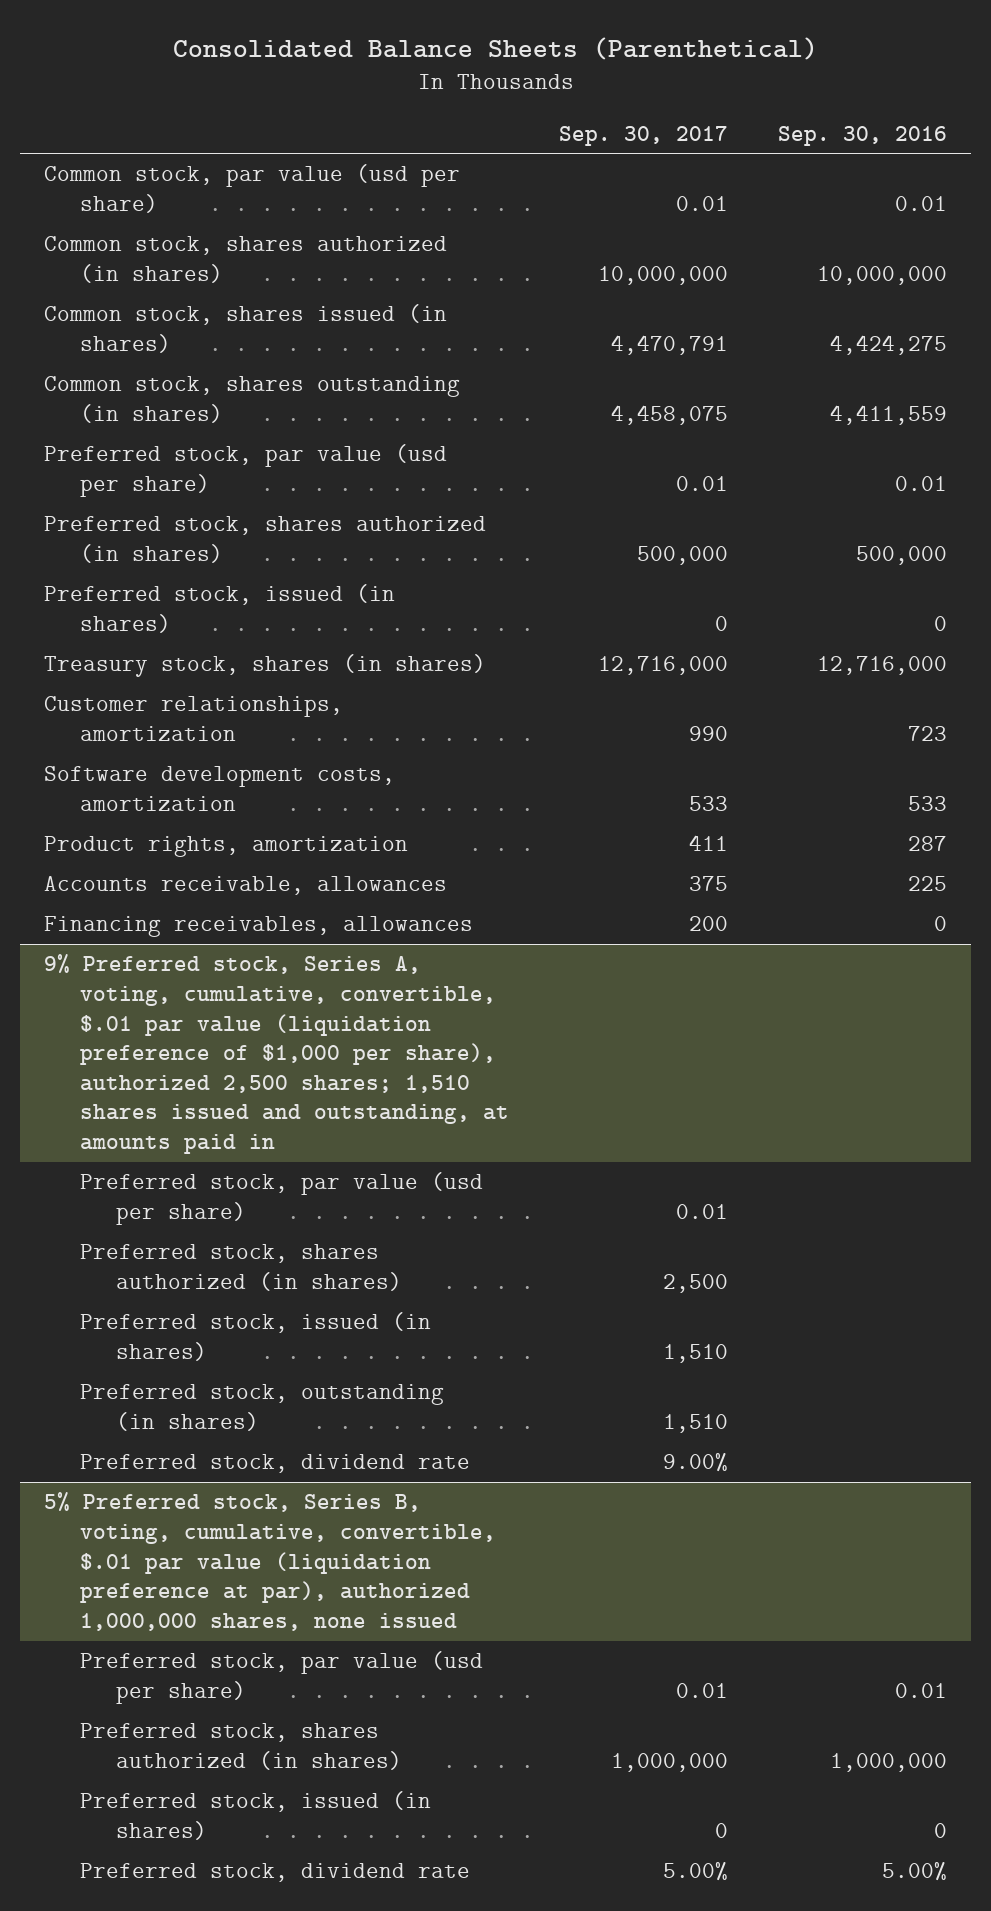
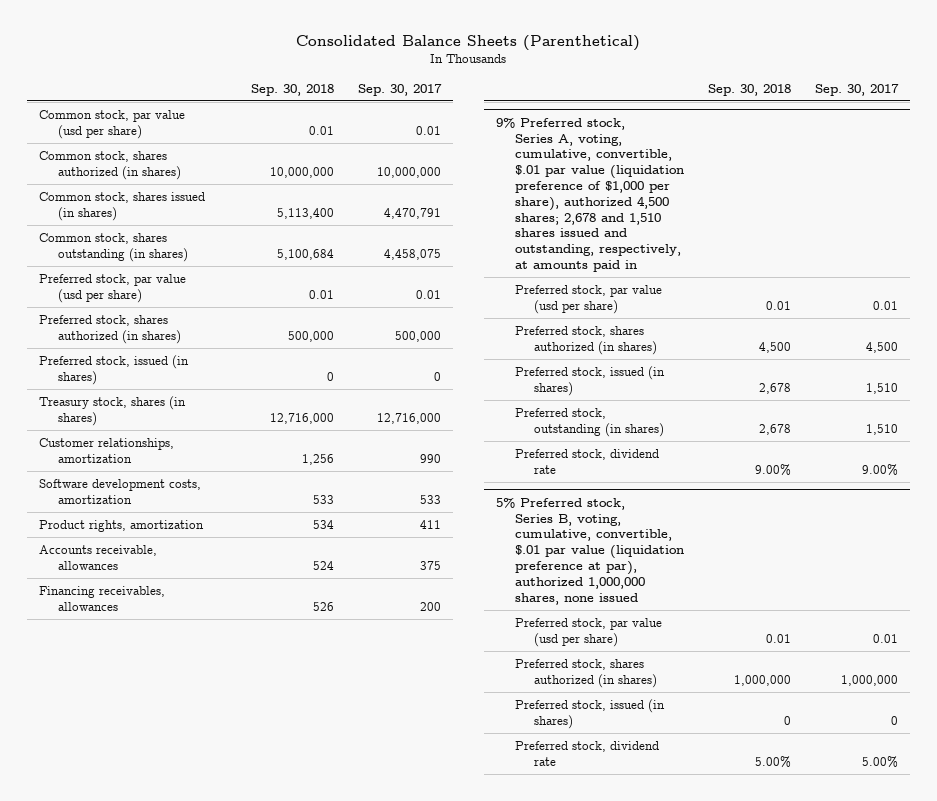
[777,125,947,146] Sep. 30, 2016 -> none
none -> [250,83,334,96] Sep. 30, 2018
[44,954,510,1154] 9% Preferred stock, Series A, voting, cumulative, convertible, $.01 par value (liquidation preference of $1,000 per share), authorized 2,500 shares; 1,510 shares issued and outstanding, at amounts paid in -> [495,117,685,273] 9% Preferred stock, Series A, voting, cumulative, convertible, $.01 par value (liquidation preference of $1,000 per share), authorized 4,500 shares; 2,678 and 1,510 shares issued and outstanding, respectively, at amounts paid in
[662,1274,728,1294] 2,500 -> [865,341,898,353] 4,500

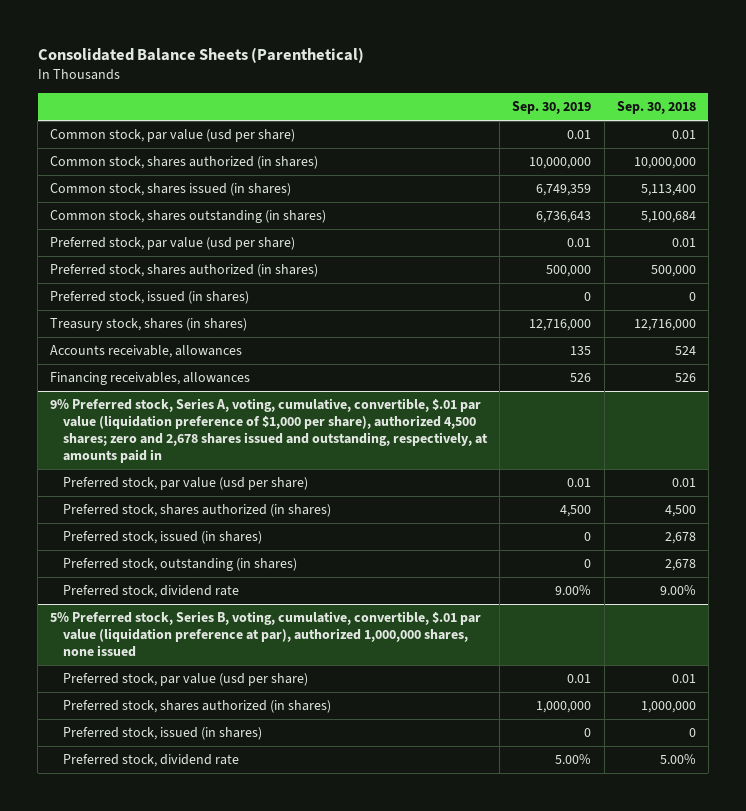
[357,83,442,96] Sep. 30, 2017 -> none
none -> [512,101,592,115] Sep. 30, 2019
[38,437,174,463] Customer relationships, amortization -> none
[38,478,201,504] Software development costs, amortization -> none
[38,519,204,532] Product rights, amortization -> none
[495,117,685,273] 9% Preferred stock, Series A, voting, cumulative, convertible, $.01 par value (liquidation preference of $1,000 per share), authorized 4,500 shares; 2,678 and 1,510 shares issued and outstanding, respectively, at amounts paid in -> [50,398,488,464] 9% Preferred stock, Series A, voting, cumulative, convertible, $.01 par value (liquidation preference of $1,000 per share), authorized 4,500 shares; zero and 2,678 shares issued and outstanding, respectively, at amounts paid in

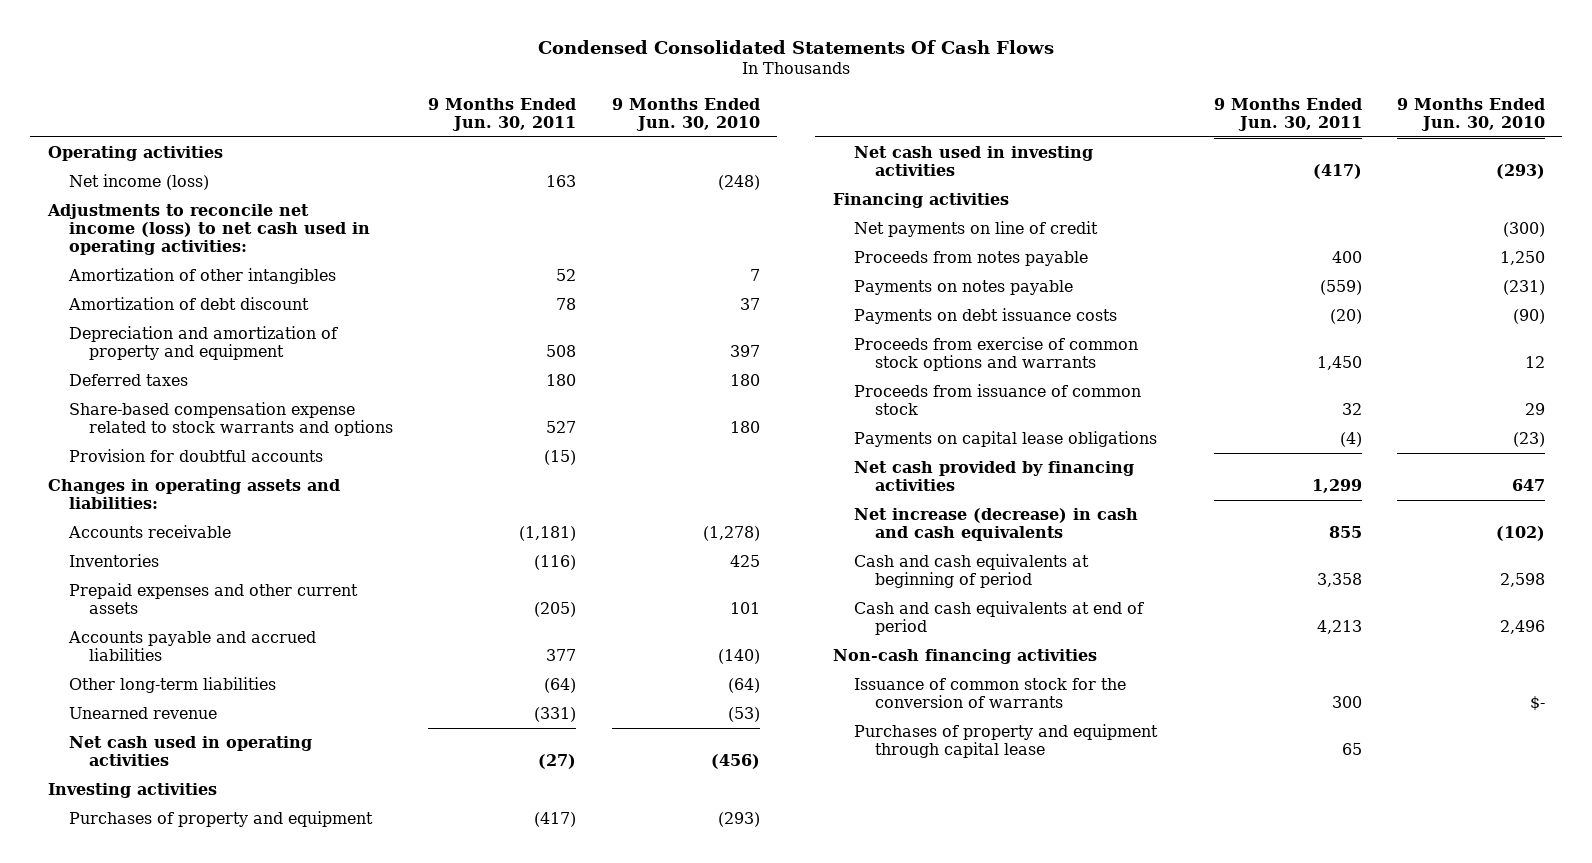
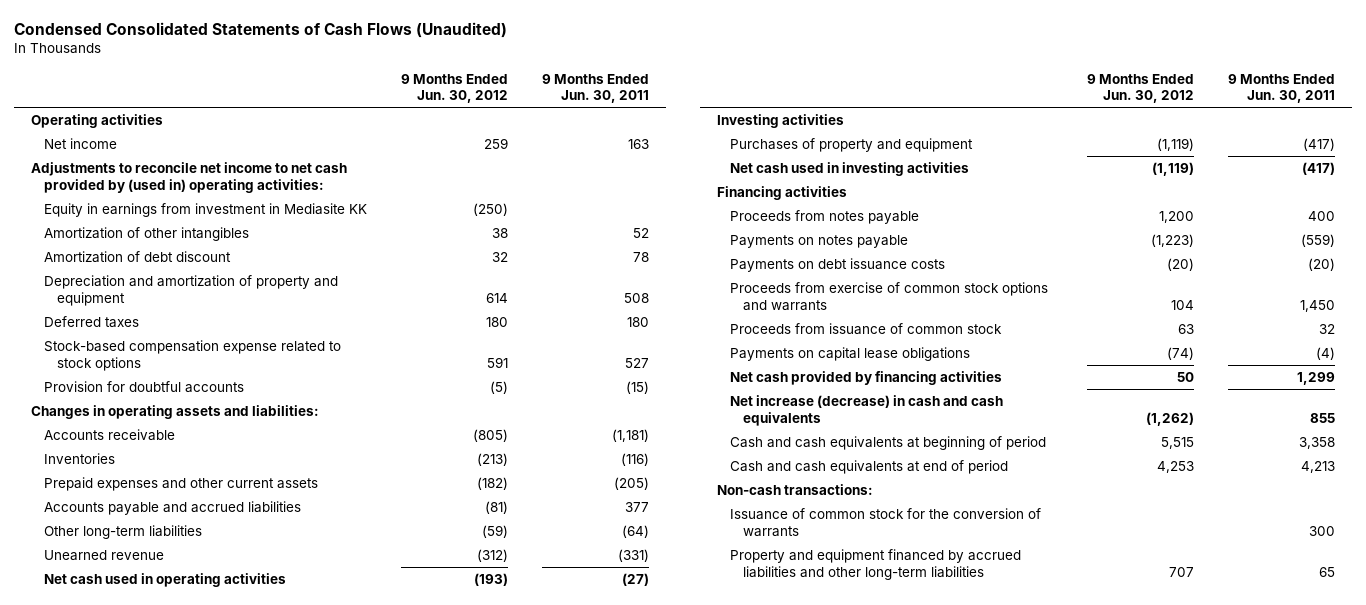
[538,39,1055,54] Condensed Consolidated Statements Of Cash Flows -> [14,22,508,39] Condensed Consolidated Statements of Cash Flows (Unaudited)
[611,97,760,131] 9 Months Ended Jun. 30, 2010 -> none
none -> [401,73,509,104] 9 Months Ended Jun. 30, 2012
[68,174,209,191] Net income (loss) -> [44,137,118,149] Net income
[46,204,370,256] Adjustments to reconcile net income (loss) to net cash used in operating activities: -> [31,161,348,193] Adjustments to reconcile net income to net cash provided by (used in) operating activities:
none -> [44,202,368,217] Equity in earnings from investment in Mediasite KK
[68,402,394,437] Share-based compensation expense related to stock warrants and options -> [44,339,342,371] Stock-based compensation expense related to stock options
[853,221,1098,238] Net payments on line of credit -> none
[832,649,1097,665] Non-cash financing activities -> none
none -> [716,483,873,495] Non-cash transactions:
[853,724,1158,759] Purchases of property and equipment through capital lease -> none
none -> [729,548,1021,580] Property and equipment financed by accrued liabilities and other long-term liabilities

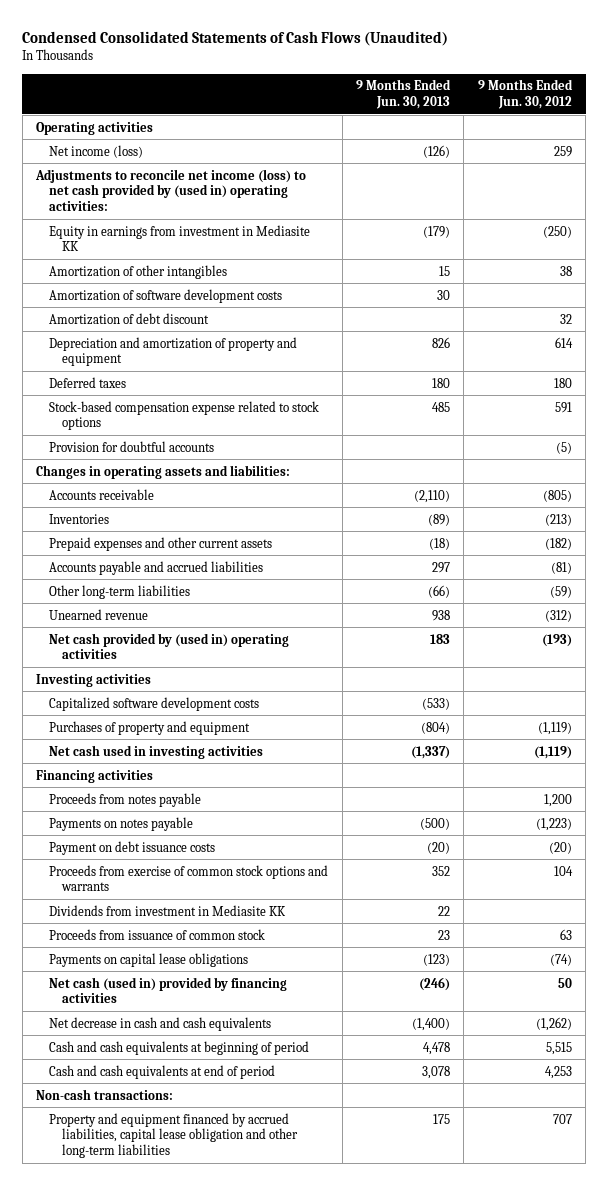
[542,73,650,104] 9 Months Ended Jun. 30, 2011 -> none
none -> [356,79,452,109] 9 Months Ended Jun. 30, 2013
[44,137,118,149] Net income -> [49,144,144,158] Net income (loss)
[31,161,348,193] Adjustments to reconcile net income to net cash provided by (used in) operating activities: -> [35,168,307,211] Adjustments to reconcile net income (loss) to net cash provided by (used in) operating activities:
none -> [49,288,283,303] Amortization of software development costs
[44,572,287,587] Net cash used in operating activities -> [49,632,290,660] Net cash provided by (used in) operating activities
none -> [49,696,260,711] Capitalized software development costs
[729,257,945,272] Payments on debt issuance costs -> [49,840,216,855] Payment on debt issuance costs
none -> [49,904,287,916] Dividends from investment in Mediasite KK
[729,370,1002,385] Net cash provided by financing activities -> [49,976,288,1004] Net cash (used in) provided by financing activities
[729,394,1003,426] Net increase (decrease) in cash and cash equivalents -> [49,1016,272,1031] Net decrease in cash and cash equivalents
[729,507,1041,537] Issuance of common stock for the conversion of warrants -> none
[729,548,1021,580] Property and equipment financed by accrued liabilities and other long-term liabilities -> [49,1112,299,1158] Property and equipment financed by accrued liabilities, capital lease obligation and other long-term liabilities

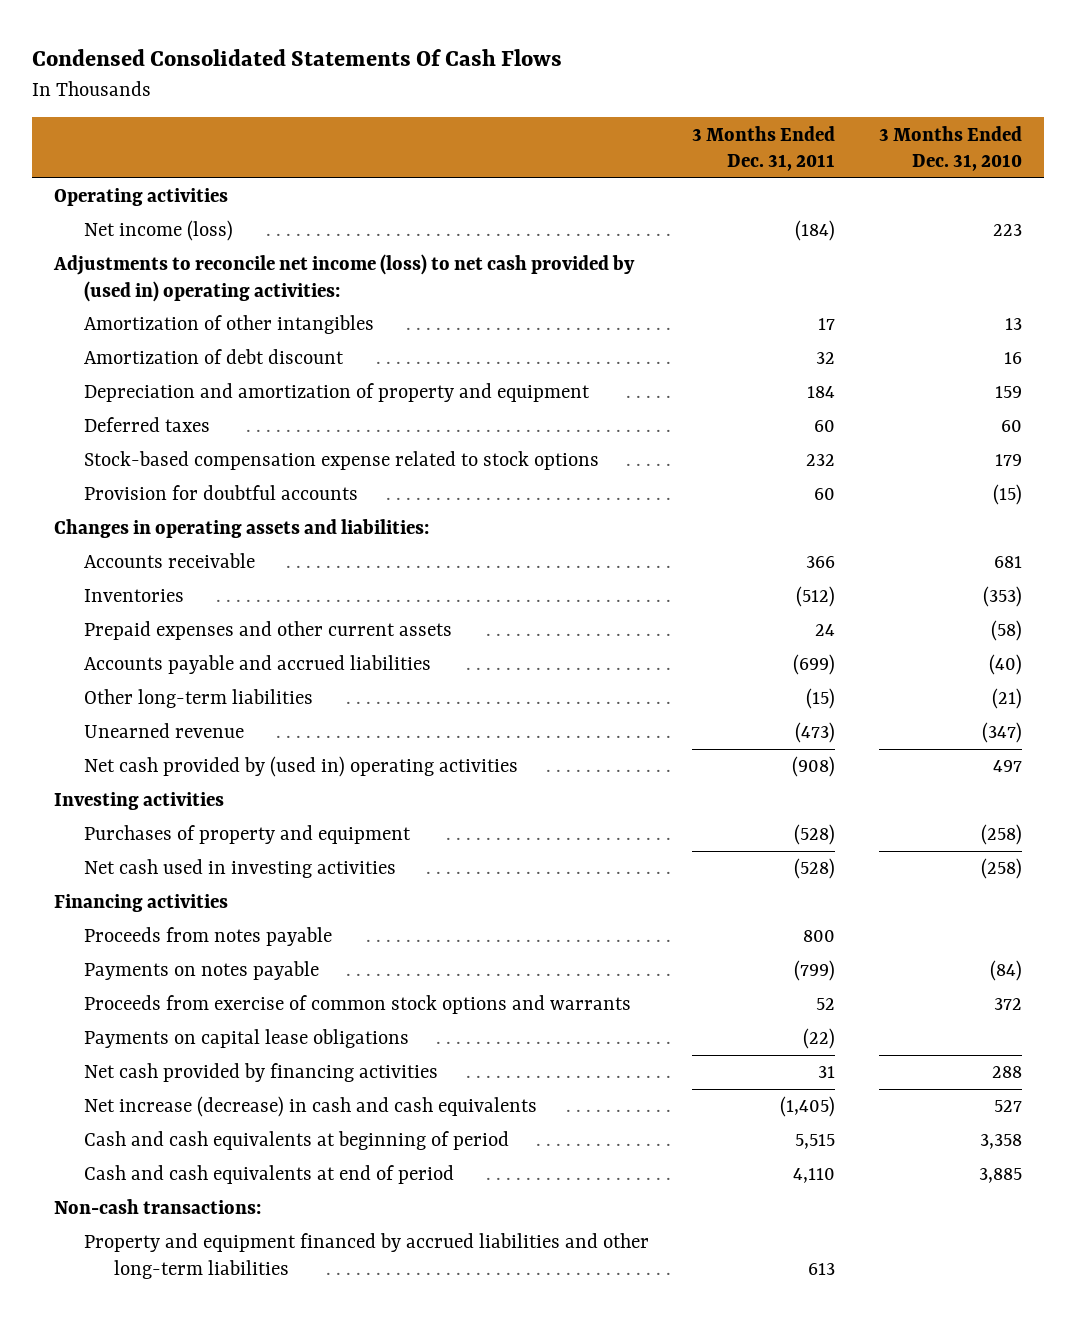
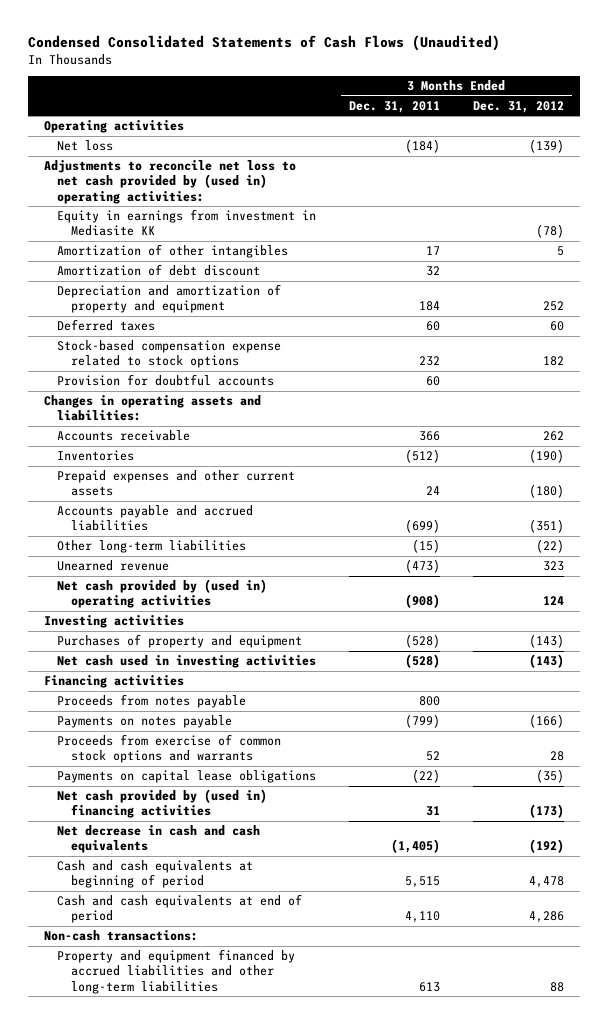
[31,48,562,66] Condensed Consolidated Statements Of Cash Flows -> [27,34,500,51] Condensed Consolidated Statements of Cash Flows (Unaudited)
[879,125,1023,172] 3 Months Ended Dec. 31, 2010 -> none
none -> [472,100,564,113] Dec. 31, 2012
[83,220,233,242] Net income (loss) -> [57,140,114,152] Net loss
[52,254,635,302] Adjustments to reconcile net income (loss) to net cash provided by (used in) operating activities: -> [44,160,297,204] Adjustments to reconcile net loss to net cash provided by (used in) operating activities:
none -> [57,209,317,237] Equity in earnings from investment in Mediasite KK
[83,1063,438,1083] Net cash provided by financing activities -> [57,789,268,819] Net cash provided by (used in) financing activities
[83,1096,537,1118] Net increase (decrease) in cash and cash equivalents -> [57,825,261,854] Net decrease in cash and cash equivalents

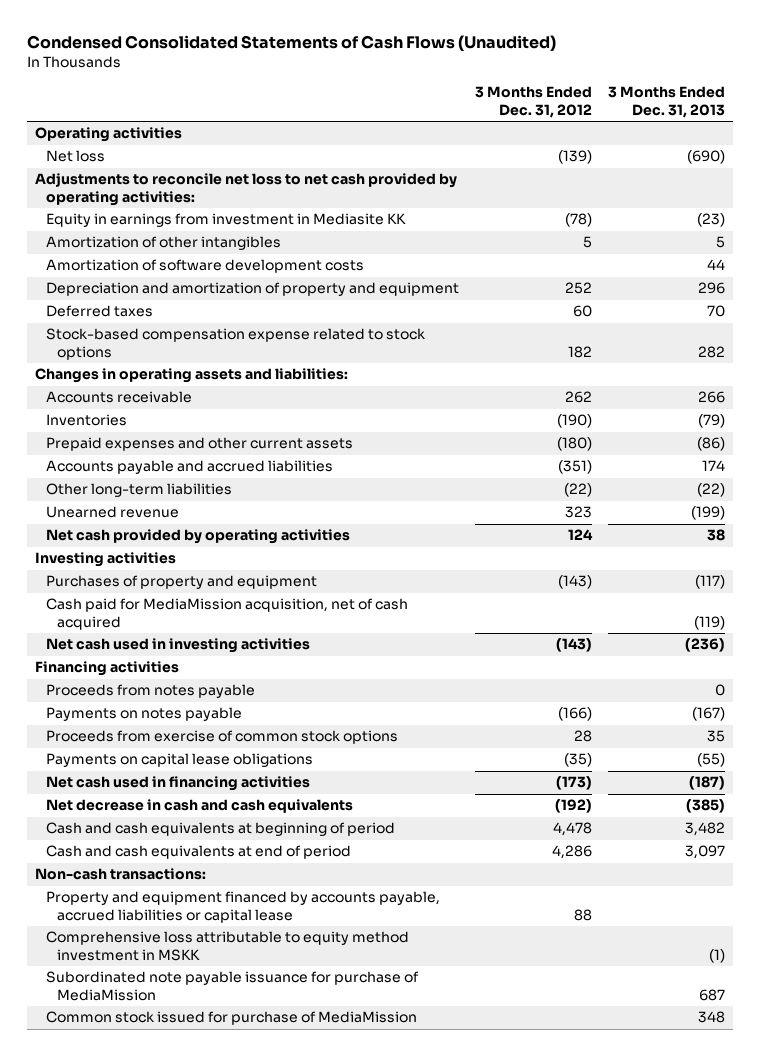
[349,100,441,113] Dec. 31, 2011 -> none
none -> [608,86,726,118] 3 Months Ended Dec. 31, 2013
[44,160,297,204] Adjustments to reconcile net loss to net cash provided by (used in) operating activities: -> [34,173,457,207] Adjustments to reconcile net loss to net cash provided by operating activities:
[57,264,261,277] Amortization of debt discount -> none
none -> [46,259,365,274] Amortization of software development costs
[57,374,275,387] Provision for doubtful accounts -> none
[57,579,268,609] Net cash provided by (used in) operating activities -> [46,529,351,545] Net cash provided by operating activities
none -> [46,598,409,631] Cash paid for MediaMission acquisition, net of cash acquired
[57,734,282,764] Proceeds from exercise of common stock options and warrants -> [46,730,399,745] Proceeds from exercise of common stock options
[57,789,268,819] Net cash provided by (used in) financing activities -> [46,776,311,792] Net cash used in financing activities
[57,949,296,994] Property and equipment financed by accrued liabilities and other long-term liabilities -> none
none -> [46,891,441,924] Property and equipment financed by accounts payable, accrued liabilities or capital lease
none -> [46,931,410,962] Comprehensive loss attributable to equity method investment in MSKK
none -> [46,971,420,1002] Subordinated note payable issuance for purchase of MediaMission
none -> [46,1011,418,1026] Common stock issued for purchase of MediaMission

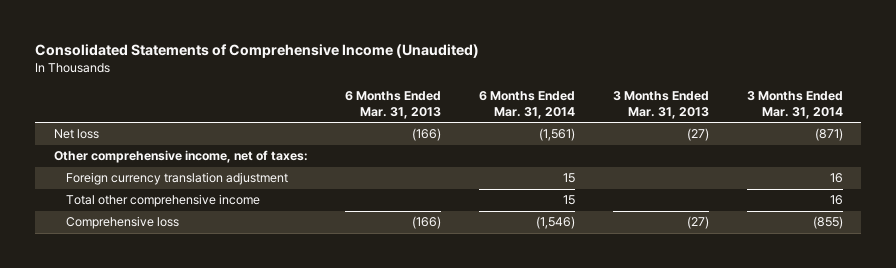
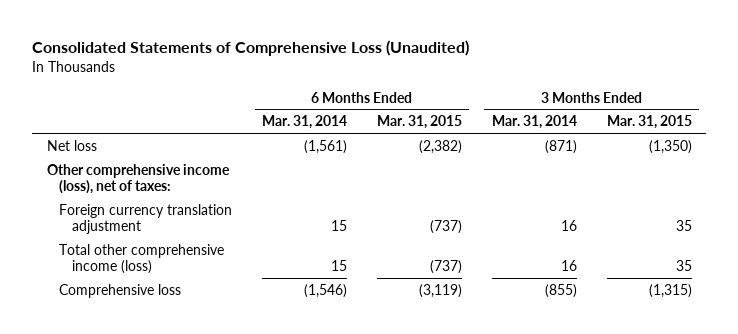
[34,43,479,58] Consolidated Statements of Comprehensive Income (Unaudited) -> [31,40,469,57] Consolidated Statements of Comprehensive Loss (Unaudited)
[345,90,442,119] 6 Months Ended Mar. 31, 2013 -> none
[612,90,709,119] 3 Months Ended Mar. 31, 2013 -> none
none -> [376,115,462,130] Mar. 31, 2015
none -> [606,115,692,130] Mar. 31, 2015
[53,150,308,164] Other comprehensive income, net of taxes: -> [46,163,230,194] Other comprehensive income (loss), net of taxes:
[66,194,261,208] Total other comprehensive income -> [59,243,225,274] Total other comprehensive income (loss)

